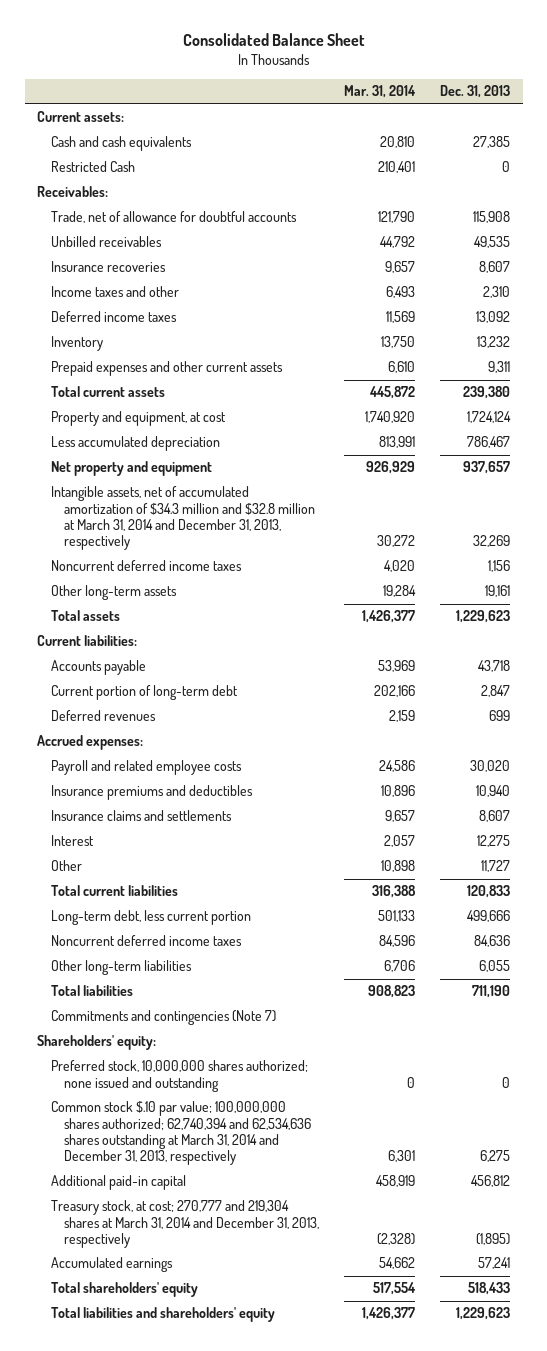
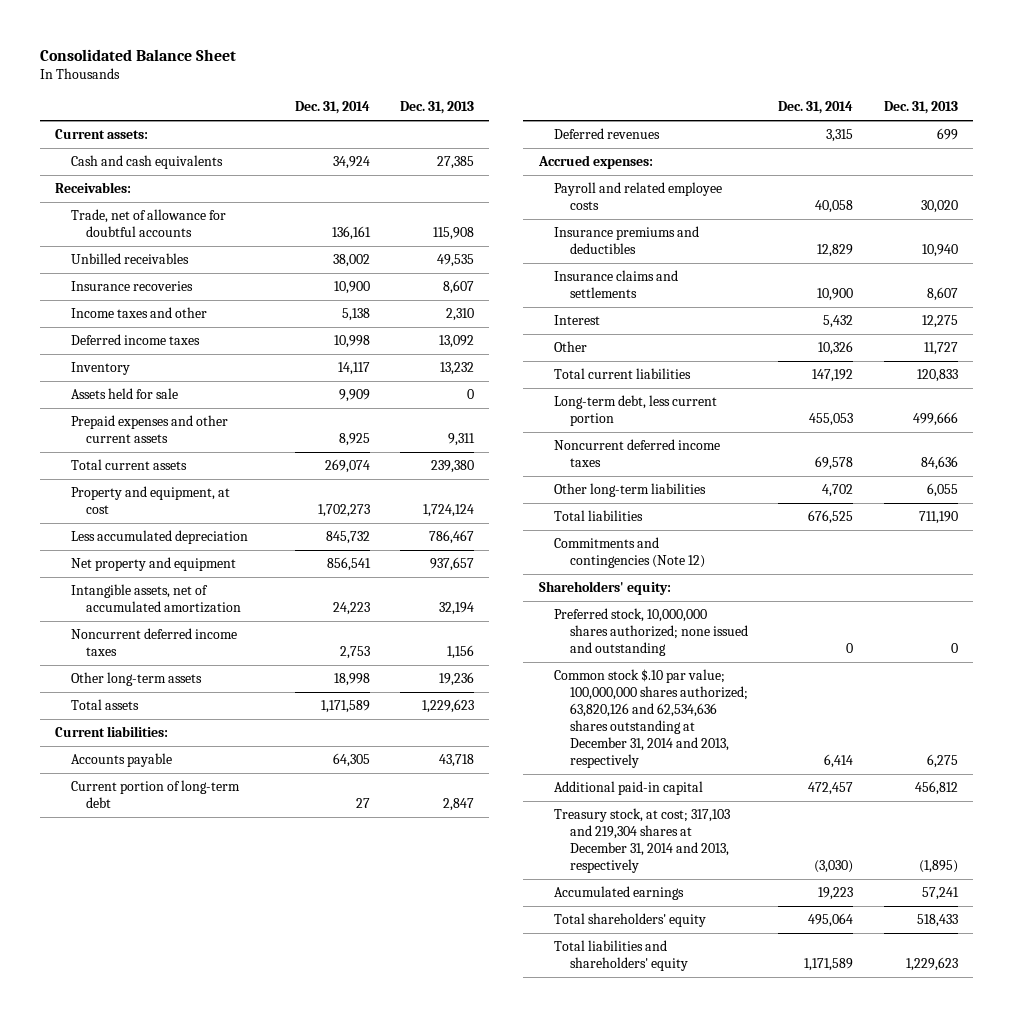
[344,85,417,99] Mar. 31, 2014 -> none
none -> [294,101,370,115] Dec. 31, 2014
[50,161,135,173] Restricted Cash -> none
none -> [70,388,178,400] Assets held for sale
[50,486,315,551] Intangible assets, net of accumulated amortization of $34.3 million and $32.8 million at March 31, 2014 and December 31, 2013, respectively -> [70,584,242,614] Intangible assets, net of accumulated amortization
[473,535,511,548] 32,269 -> [438,602,474,616] 32,194
[485,585,511,598] 19,161 -> [438,672,474,687] 19,236
[50,1010,276,1026] Commitments and contingencies (Note 7) -> [554,537,705,569] Commitments and contingencies (Note 12)
[50,1101,311,1166] Common stock $.10 par value; 100,000,000 shares authorized; 62,740,394 and 62,534,636 shares outstanding at March 31, 2014 and December 31, 2013, respectively -> [554,669,748,769] Common stock $.10 par value; 100,000,000 shares authorized; 63,820,126 and 62,534,636 shares outstanding at December 31, 2014 and 2013, respectively
[50,1200,319,1249] Treasury stock, at cost; 270,777 and 219,304 shares at March 31, 2014 and December 31, 2013, respectively -> [554,808,731,874] Treasury stock, at cost; 317,103 and 219,304 shares at December 31, 2014 and 2013, respectively

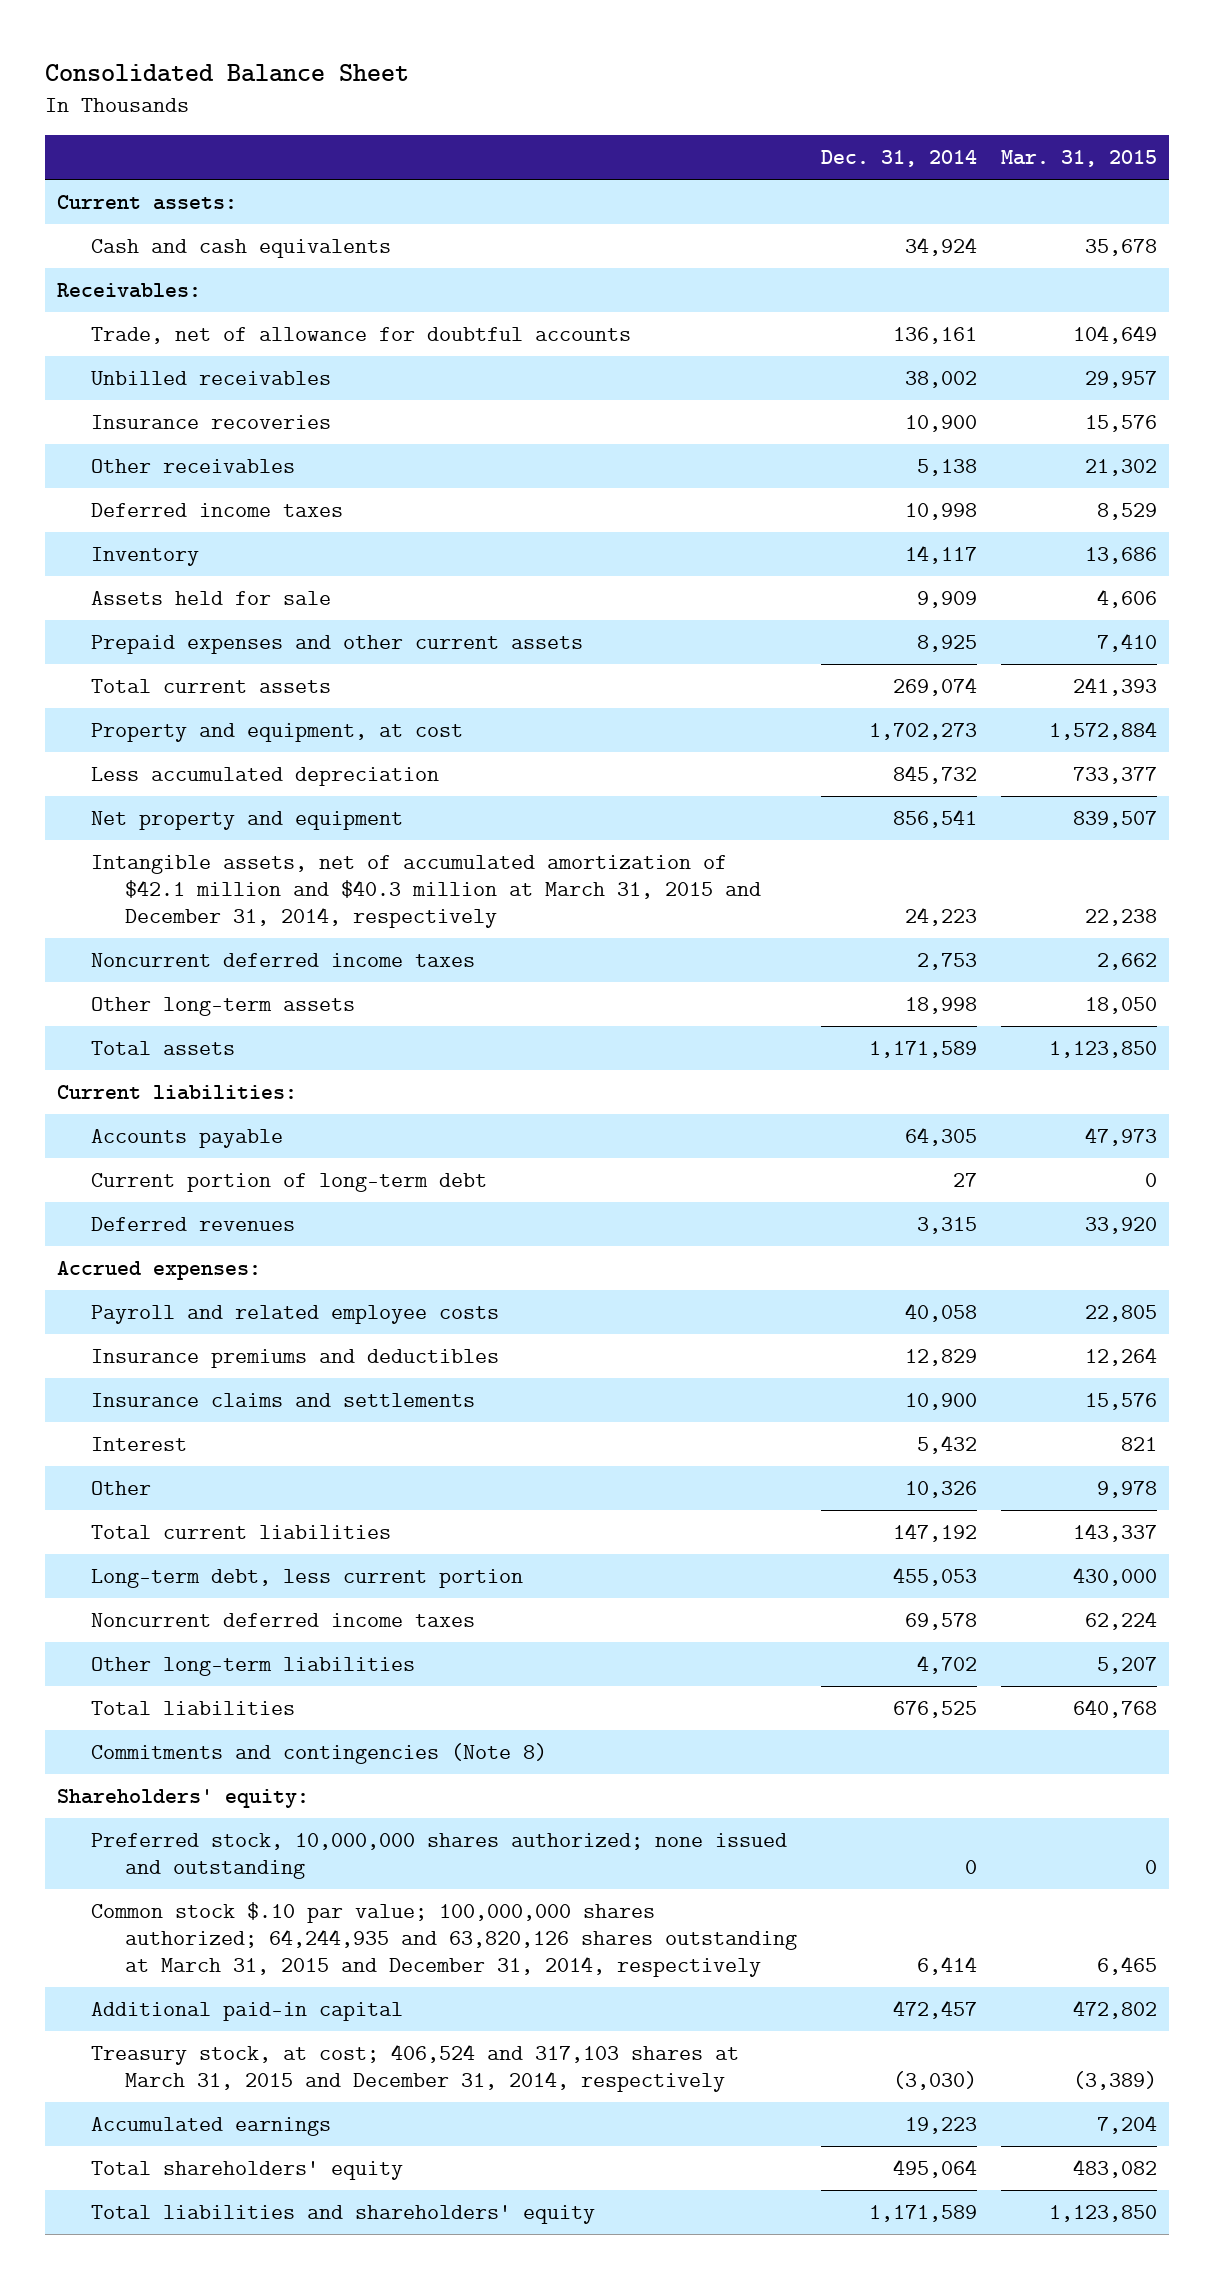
[399,101,474,115] Dec. 31, 2013 -> none
none -> [1001,150,1158,168] Mar. 31, 2015
[70,307,207,319] Income taxes and other -> [90,459,295,474] Other receivables
[70,584,242,614] Intangible assets, net of accumulated amortization -> [90,855,762,928] Intangible assets, net of accumulated amortization of $42.1 million and $40.3 million at March 31, 2015 and December 31, 2014, respectively
[554,537,705,569] Commitments and contingencies (Note 12) -> [90,1743,547,1765] Commitments and contingencies (Note 8)
[554,669,748,769] Common stock $.10 par value; 100,000,000 shares authorized; 63,820,126 and 62,534,636 shares outstanding at December 31, 2014 and 2013, respectively -> [90,1902,798,1977] Common stock $.10 par value; 100,000,000 shares authorized; 64,244,935 and 63,820,126 shares outstanding at March 31, 2015 and December 31, 2014, respectively
[554,808,731,874] Treasury stock, at cost; 317,103 and 219,304 shares at December 31, 2014 and 2013, respectively -> [90,2044,739,2092] Treasury stock, at cost; 406,524 and 317,103 shares at March 31, 2015 and December 31, 2014, respectively

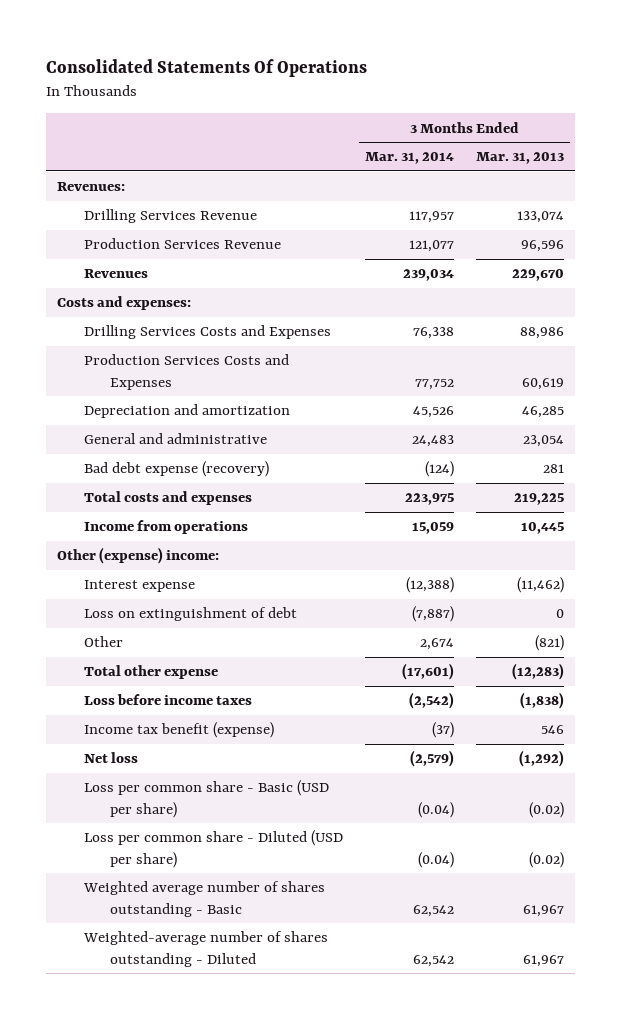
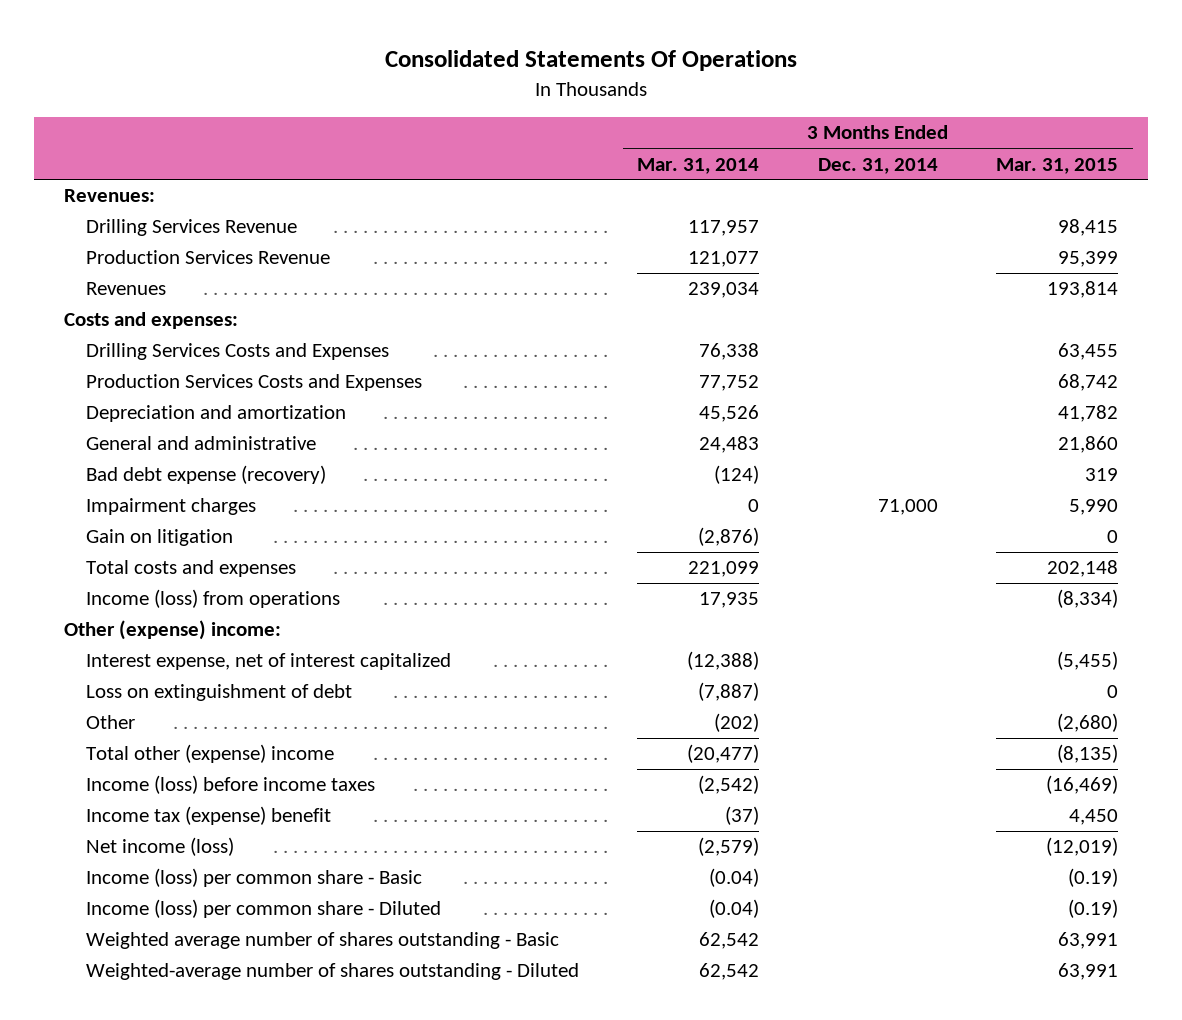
[476,152,565,165] Mar. 31, 2013 -> none
none -> [817,157,938,174] Dec. 31, 2014
none -> [996,157,1119,174] Mar. 31, 2015
none -> [85,498,256,516] Impairment charges
none -> [85,529,233,547] Gain on litigation
[404,493,454,506] 223,975 -> [688,561,760,578] 221,099
[83,520,248,535] Income from operations -> [85,589,340,609] Income (loss) from operations
[411,522,454,535] 15,059 -> [699,592,760,609] 17,935
[83,580,195,593] Interest expense -> [85,653,451,671] Interest expense, net of interest capitalized
[419,638,454,651] 2,674 -> [714,713,760,733] (202)
[83,665,218,680] Total other expense -> [85,744,334,764] Total other (expense) income
[401,663,454,681] (17,601) -> [687,744,760,764] (20,477)
[83,694,252,706] Loss before income taxes -> [85,775,375,795] Income (loss) before income taxes
[83,722,274,739] Income tax benefit (expense) -> [85,806,331,826] Income tax (expense) benefit
[83,752,138,764] Net loss -> [85,837,234,857] Net income (loss)
[83,780,329,818] Loss per common share - Basic (USD per share) -> [85,868,422,888] Income (loss) per common share - Basic
[83,830,343,868] Loss per common share - Diluted (USD per share) -> [85,899,441,919] Income (loss) per common share - Diluted

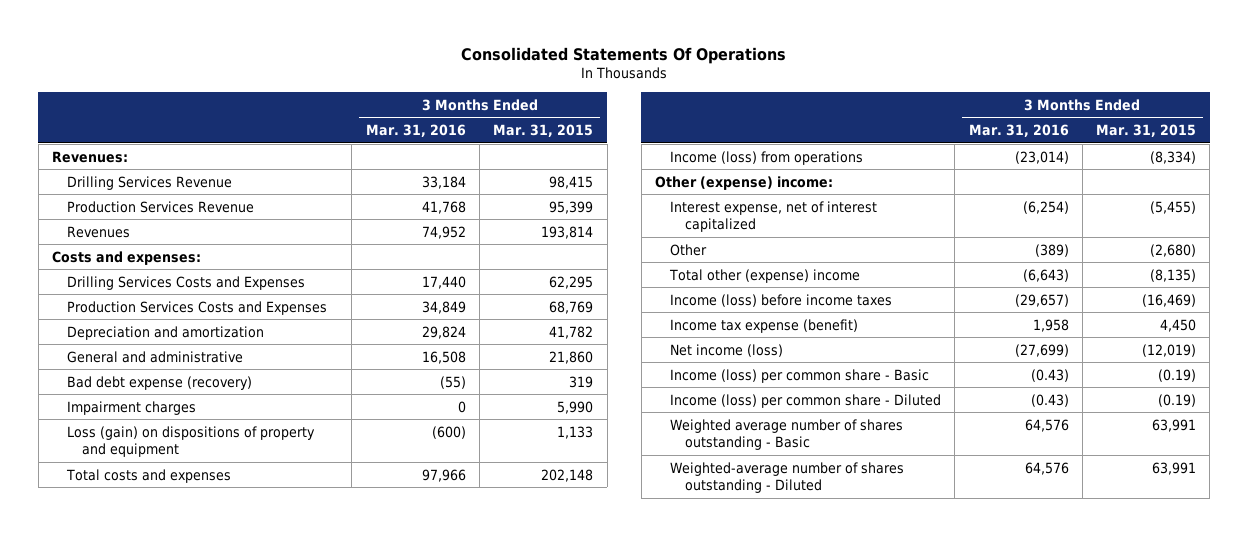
[637,157,760,174] Mar. 31, 2014 -> none
[817,157,938,174] Dec. 31, 2014 -> none
none -> [365,123,466,137] Mar. 31, 2016
[1058,343,1119,361] 63,455 -> [549,275,594,289] 62,295
[1058,374,1119,392] 68,742 -> [549,300,594,314] 68,769
[85,529,233,547] Gain on litigation -> none
none -> [67,425,316,458] Loss (gain) on dispositions of property and equipment
[85,684,352,702] Loss on extinguishment of debt -> none
[85,806,331,826] Income tax (expense) benefit -> [670,318,859,333] Income tax expense (benefit)

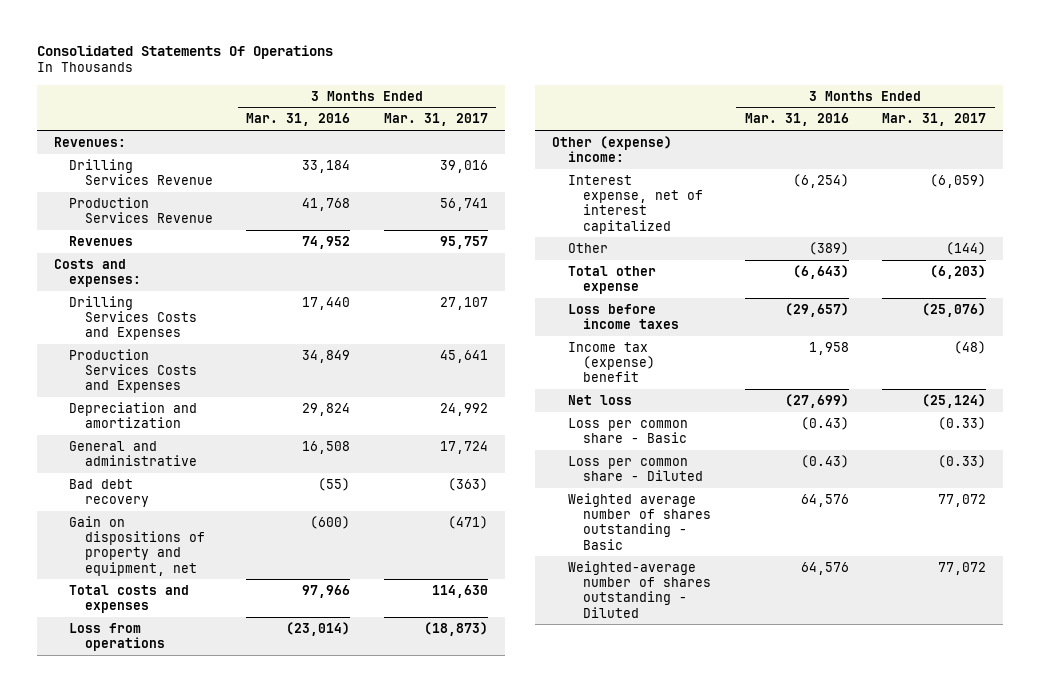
[493,123,594,137] Mar. 31, 2015 -> none
none -> [383,113,488,127] Mar. 31, 2017
[67,400,197,415] Impairment charges -> none
[67,375,253,390] Bad debt expense (recovery) -> [69,478,149,508] Bad debt recovery
[67,425,316,458] Loss (gain) on dispositions of property and equipment -> [69,515,205,576] Gain on dispositions of property and equipment, net
[670,150,864,165] Income (loss) from operations -> [69,622,165,652] Loss from operations
[669,268,861,283] Total other (expense) income -> [567,265,656,295] Total other expense
[670,293,893,307] Income (loss) before income taxes -> [567,303,680,330] Loss before income taxes
[670,318,859,333] Income tax expense (benefit) -> [567,341,656,383] Income tax (expense) benefit
[670,343,784,357] Net income (loss) -> [567,394,632,405] Net loss
[670,368,930,383] Income (loss) per common share - Basic -> [567,417,688,444] Loss per common share - Basic
[670,393,942,408] Income (loss) per common share - Diluted -> [567,455,704,482] Loss per common share - Diluted

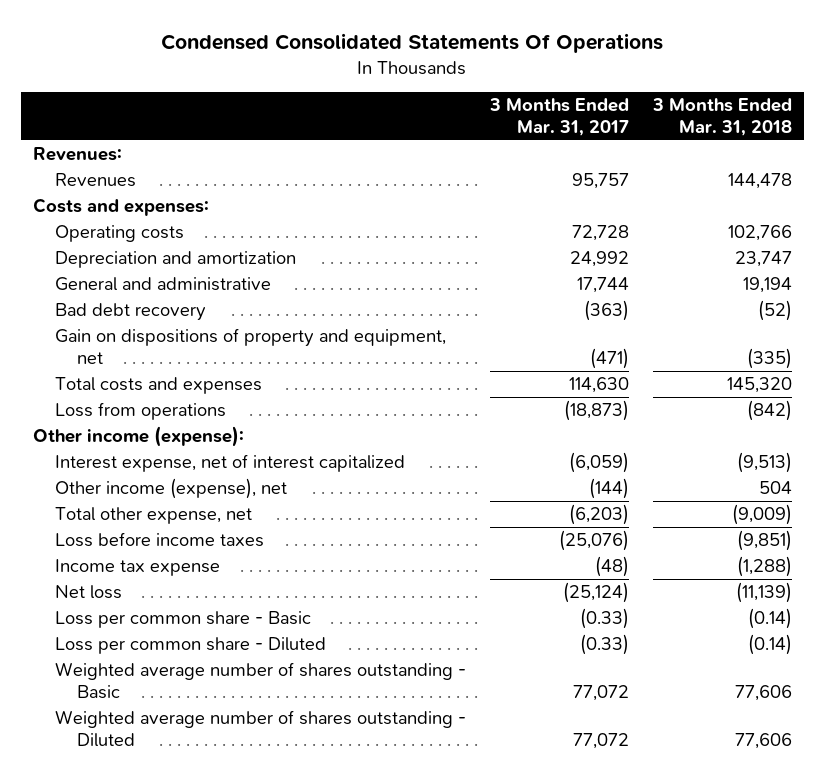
[36,44,333,59] Consolidated Statements Of Operations -> [161,32,664,53] Condensed Consolidated Statements Of Operations
[246,113,351,127] Mar. 31, 2016 -> none
none -> [652,98,793,136] 3 Months Ended Mar. 31, 2018
[69,158,213,186] Drilling Services Revenue -> none
[69,196,213,224] Production Services Revenue -> none
[69,295,197,341] Drilling Services Costs and Expenses -> none
[69,348,197,394] Production Services Costs and Expenses -> none
none -> [54,225,184,243] Operating costs
[439,440,488,454] 17,724 -> [576,277,629,294] 17,744
[552,135,673,163] Other (expense) income: -> [32,426,244,448] Other income (expense):
[567,242,608,253] Other -> [54,478,287,500] Other income (expense), net
[567,265,656,295] Total other expense -> [54,507,252,525] Total other expense, net
[567,341,656,383] Income tax (expense) benefit -> [54,559,220,577] Income tax expense
[567,560,712,618] Weighted-average number of shares outstanding - Diluted -> [54,710,466,748] Weighted average number of shares outstanding - Diluted

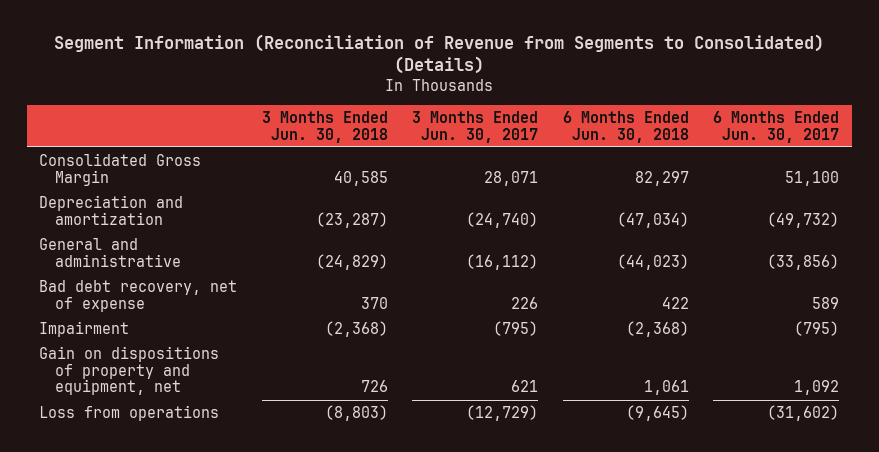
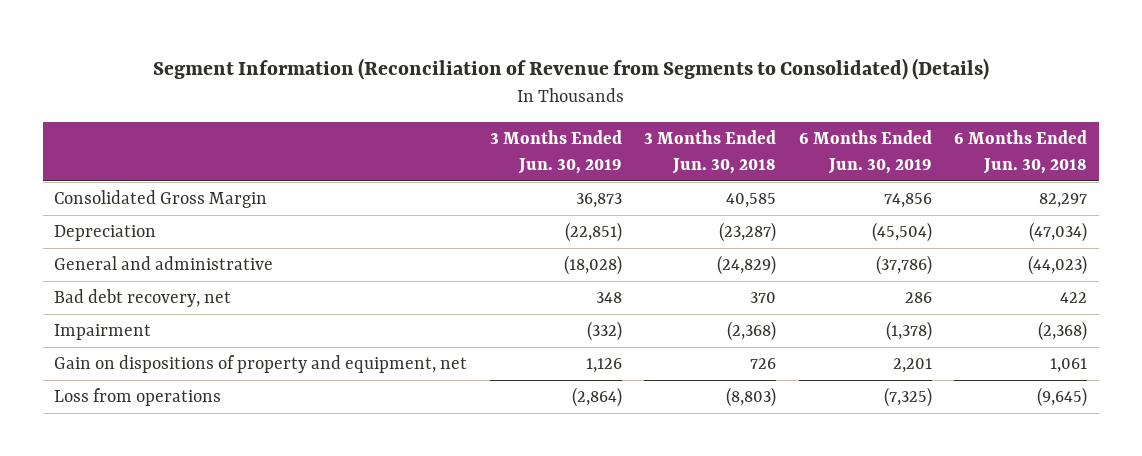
[412,110,539,143] 3 Months Ended Jun. 30, 2017 -> none
[713,110,840,143] 6 Months Ended Jun. 30, 2017 -> none
none -> [489,130,622,174] 3 Months Ended Jun. 30, 2019
none -> [798,130,932,174] 6 Months Ended Jun. 30, 2019
[39,194,184,225] Depreciation and amortization -> [54,225,157,242] Depreciation
[39,279,238,312] Bad debt recovery, net of expense -> [54,289,232,308] Bad debt recovery, net

